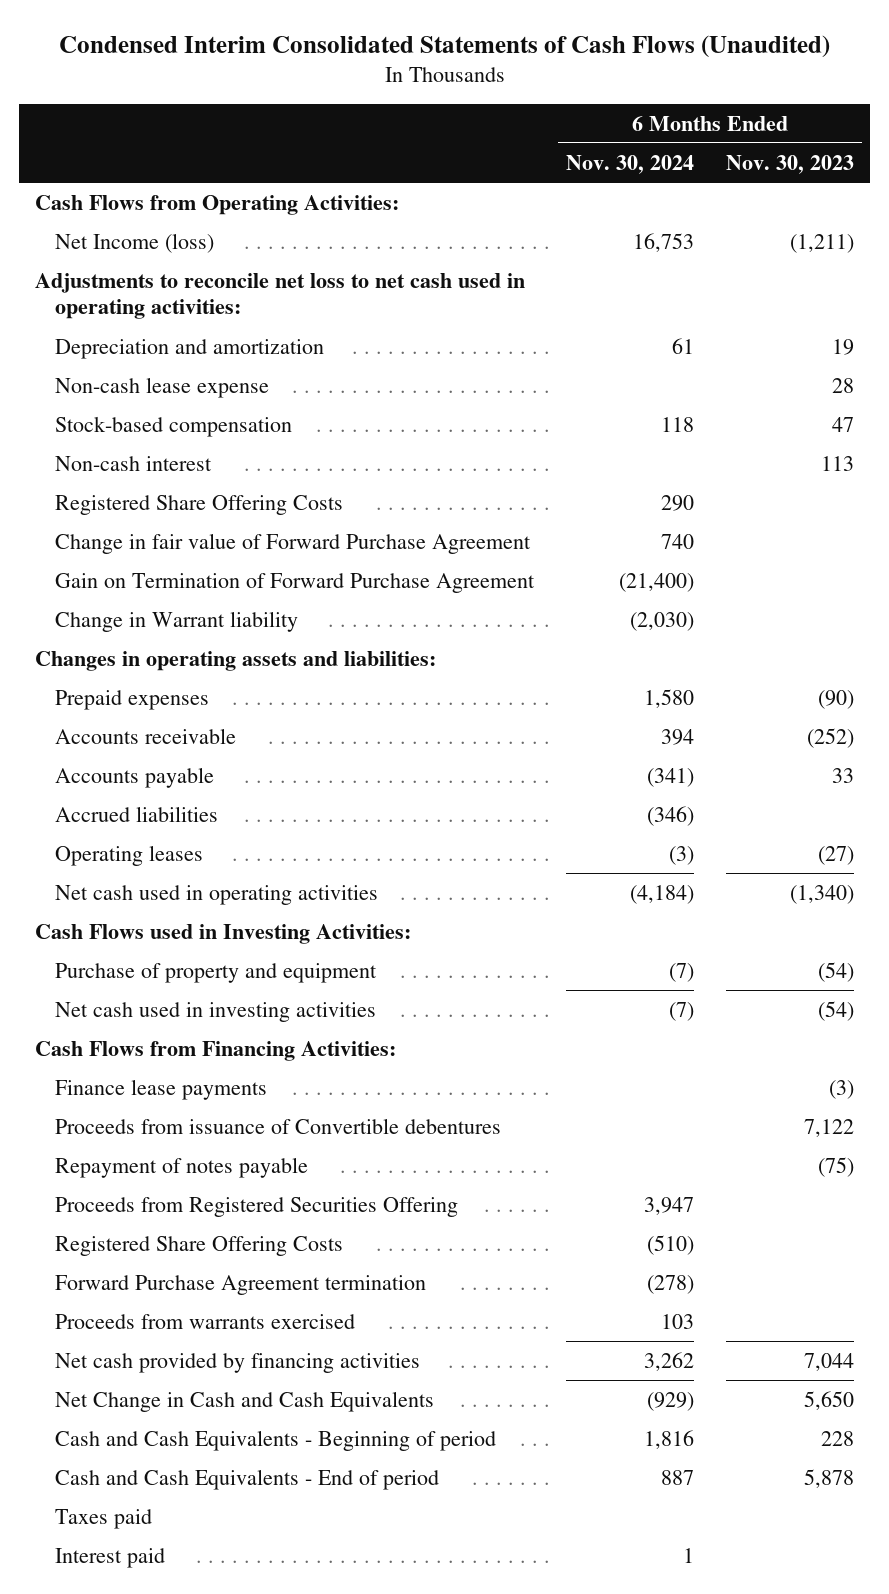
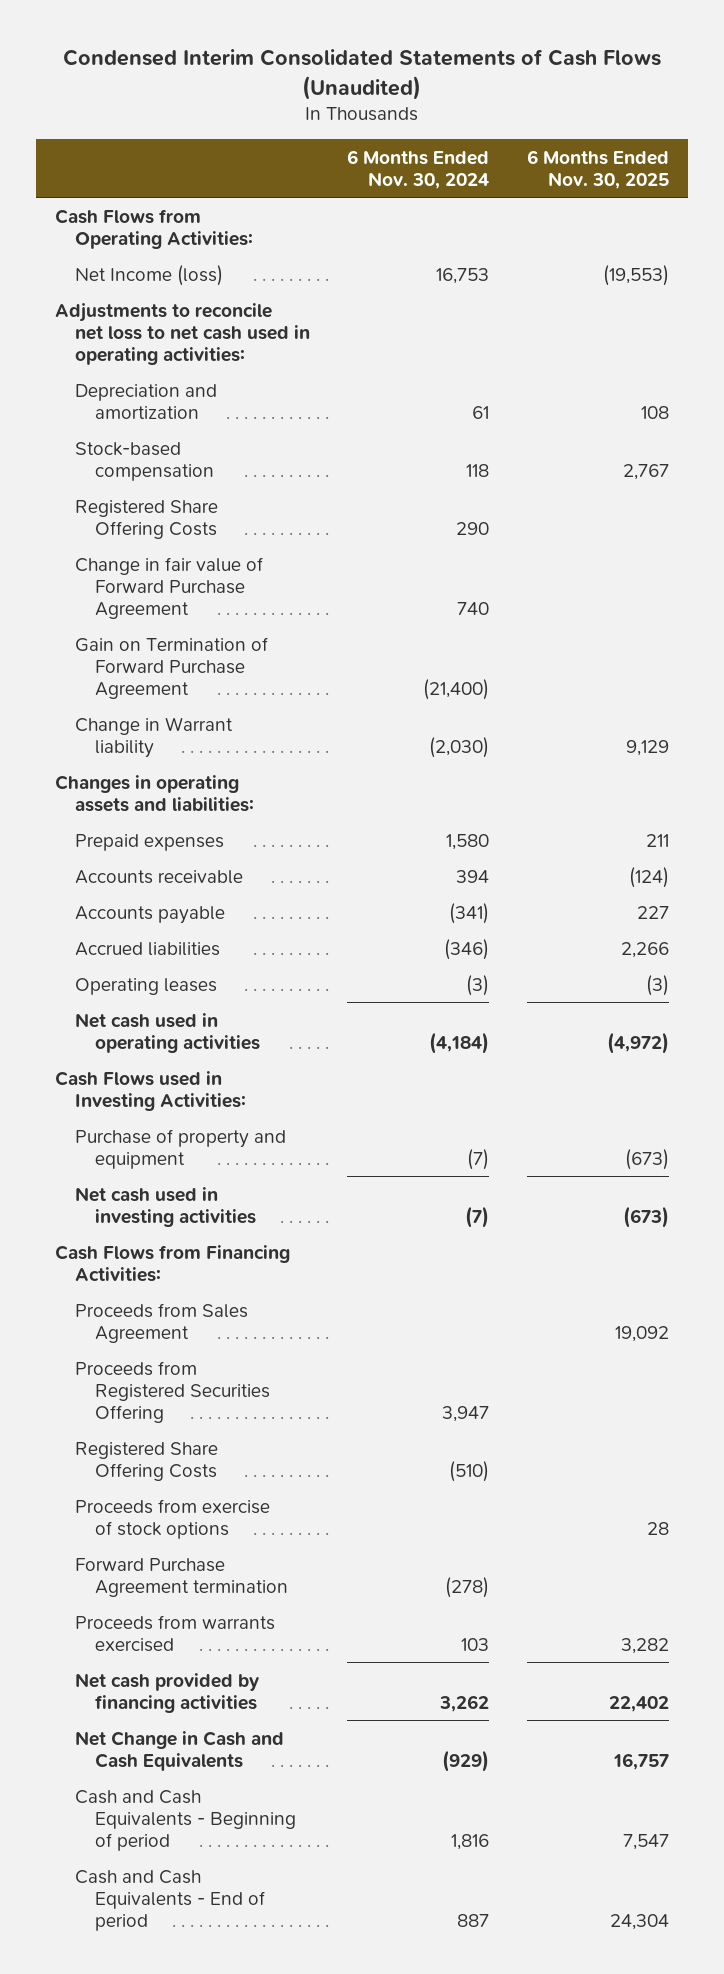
[726,154,855,174] Nov. 30, 2023 -> none
none -> [526,149,669,189] 6 Months Ended Nov. 30, 2025
[54,376,269,398] Non-cash lease expense -> none
[54,455,212,471] Non-cash interest -> none
[54,1078,267,1100] Finance lease payments -> none
[54,1117,501,1134] Proceeds from issuance of Convertible debentures -> none
[54,1156,308,1178] Repayment of notes payable -> none
none -> [74,1302,248,1343] Proceeds from Sales Agreement
none -> [74,1498,270,1539] Proceeds from exercise of stock options
[54,1508,152,1529] Taxes paid -> none
[54,1547,165,1568] Interest paid -> none

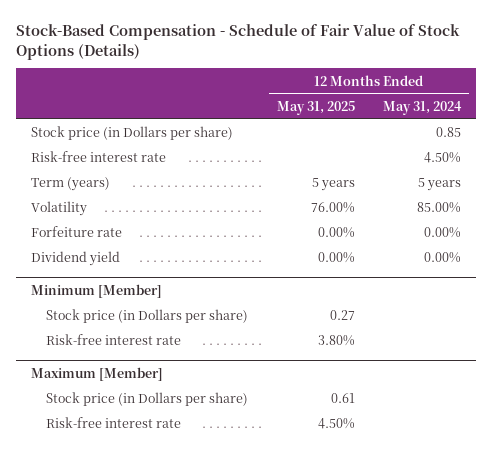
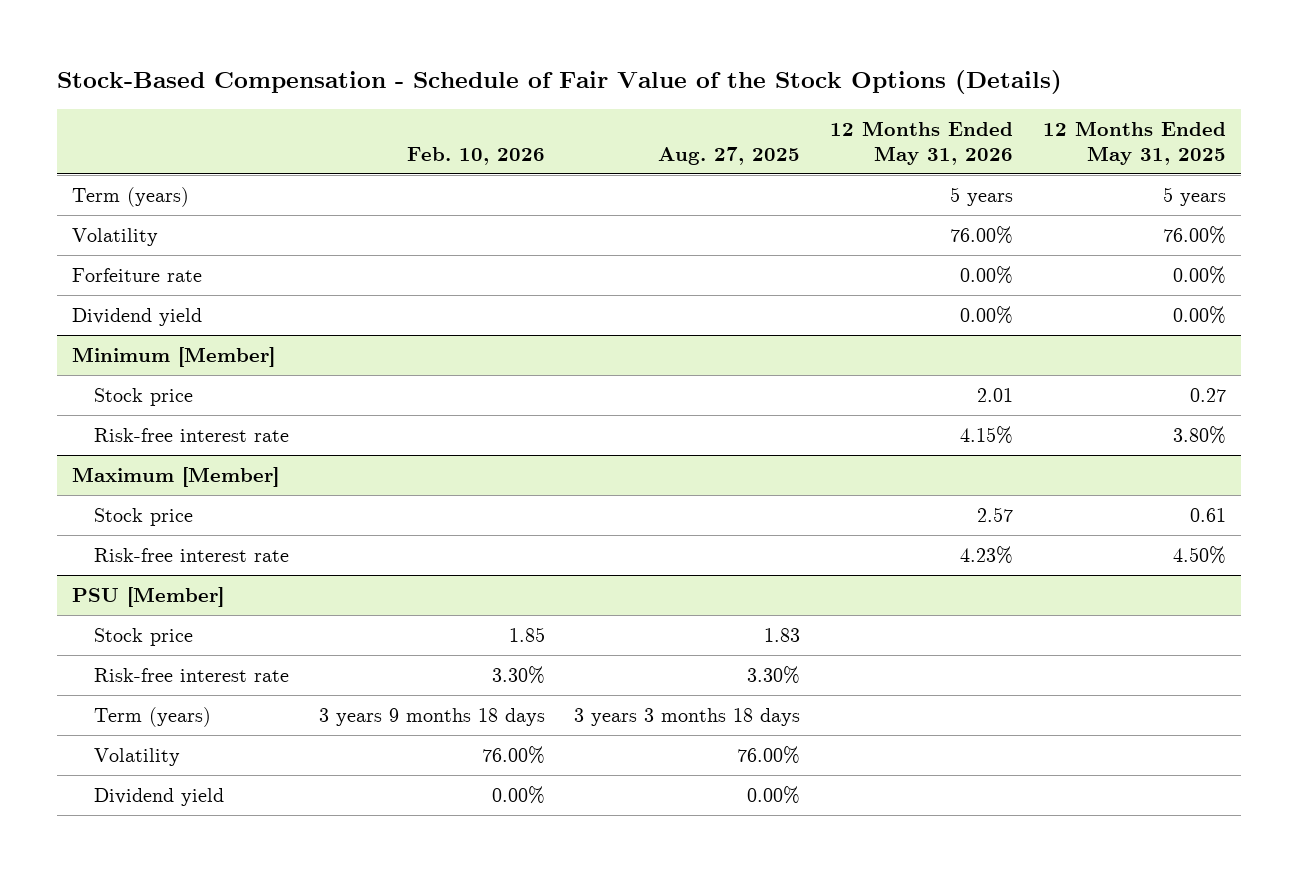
[16,23,461,60] Stock-Based Compensation - Schedule of Fair Value of Stock Options (Details) -> [56,70,1062,95] Stock-Based Compensation - Schedule of Fair Value of the Stock Options (Details)
[383,100,463,115] May 31, 2024 -> none
none -> [406,146,545,165] Feb. 10, 2026
none -> [658,146,801,165] Aug. 27, 2025
none -> [830,120,1014,165] 12 Months Ended May 31, 2026
[30,126,233,141] Stock price (in Dollars per share) -> none
[30,151,166,163] Risk-free interest rate -> none
[45,309,248,324] Stock price (in Dollars per share) -> [93,388,193,407] Stock price
[45,392,248,407] Stock price (in Dollars per share) -> [93,508,193,527] Stock price
none -> [71,587,224,608] PSU [Member]
none -> [93,628,193,647] Stock price
none -> [93,668,289,683] Risk-free interest rate
none -> [93,707,211,728] Term (years)
none -> [93,748,180,767] Volatility
none -> [93,788,224,807] Dividend yield

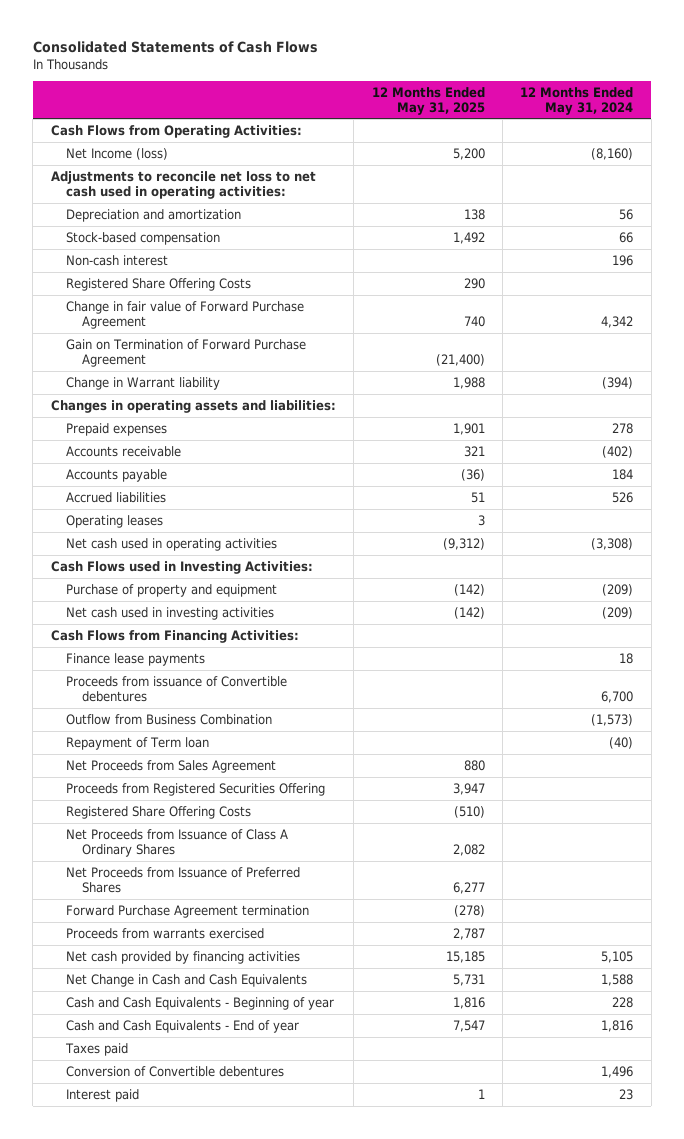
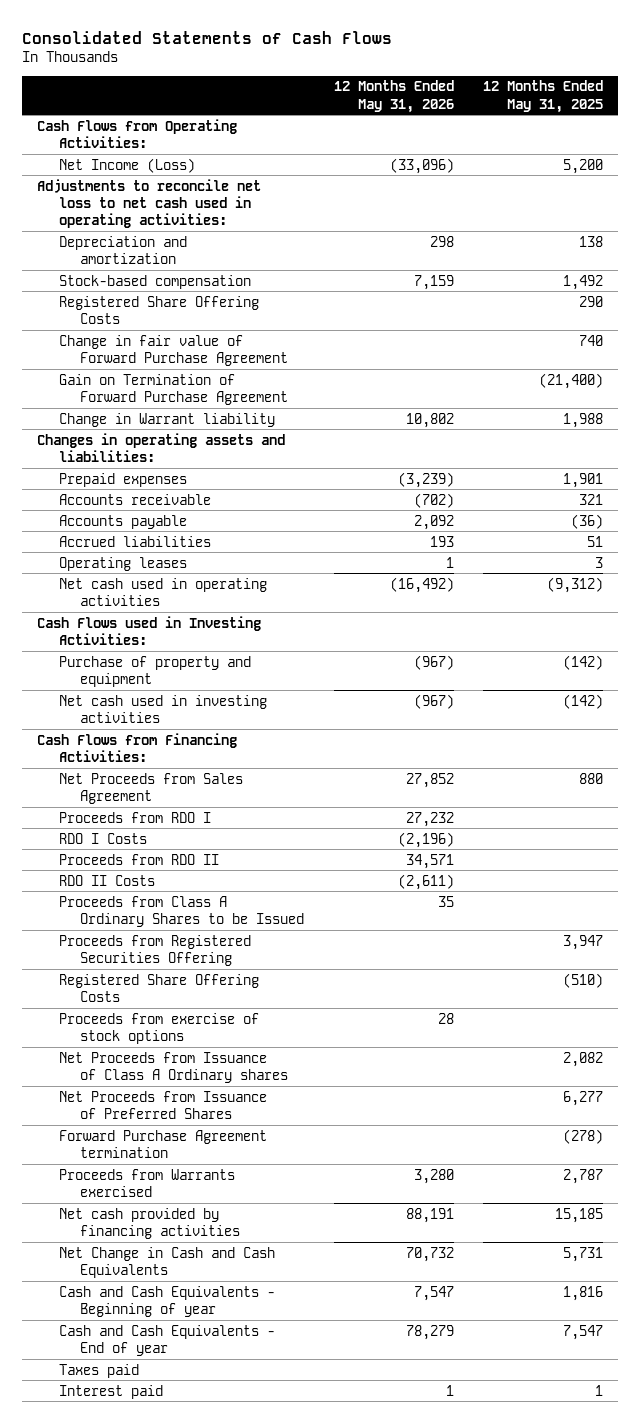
[520,86,634,115] 12 Months Ended May 31, 2024 -> none
none -> [333,80,454,113] 12 Months Ended May 31, 2026
[66,147,169,160] Net Income (loss) -> [58,157,195,173] Net Income (Loss)
[66,254,169,266] Non-cash interest -> none
[66,652,206,666] Finance lease payments -> none
[66,675,288,702] Proceeds from issuance of Convertible debentures -> none
[66,713,273,725] Outflow from Business Combination -> none
[66,736,210,750] Repayment of Term loan -> none
none -> [58,811,211,823] Proceeds from RDO I
none -> [58,832,147,844] RDO I Costs
none -> [58,853,219,865] Proceeds from RDO II
none -> [58,874,155,886] RDO II Costs
none -> [58,895,305,927] Proceeds from Class A Ordinary Shares to be Issued
none -> [58,1012,259,1044] Proceeds from exercise of stock options
[66,828,289,857] Net Proceeds from Issuance of Class A Ordinary Shares -> [58,1051,289,1083] Net Proceeds from Issuance of Class A Ordinary shares
[66,927,265,939] Proceeds from warrants exercised -> [58,1168,235,1197] Proceeds from Warrants exercised
[66,1065,285,1077] Conversion of Convertible debentures -> none

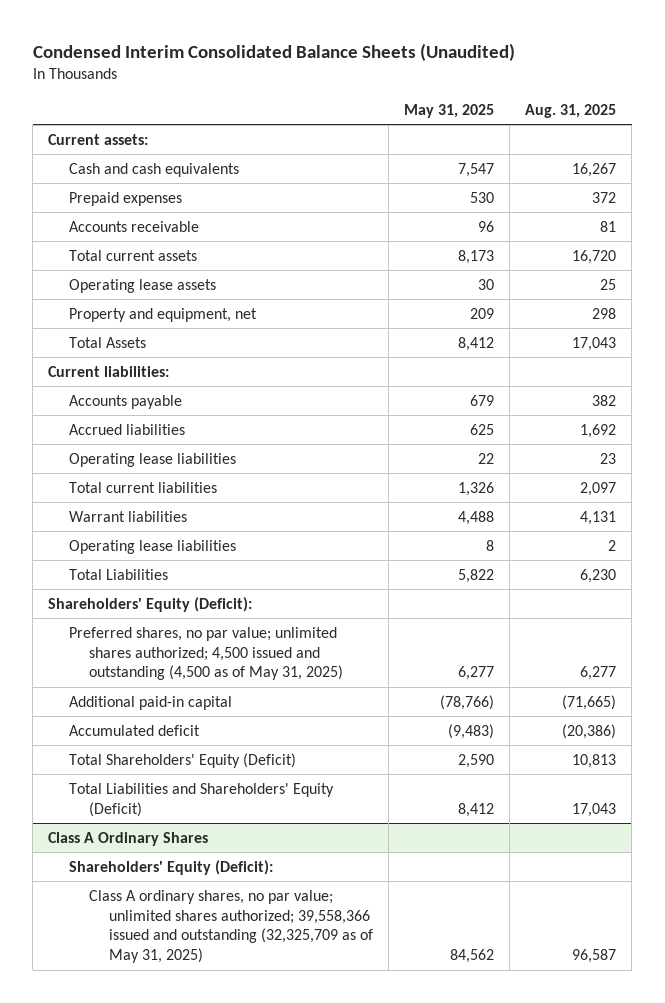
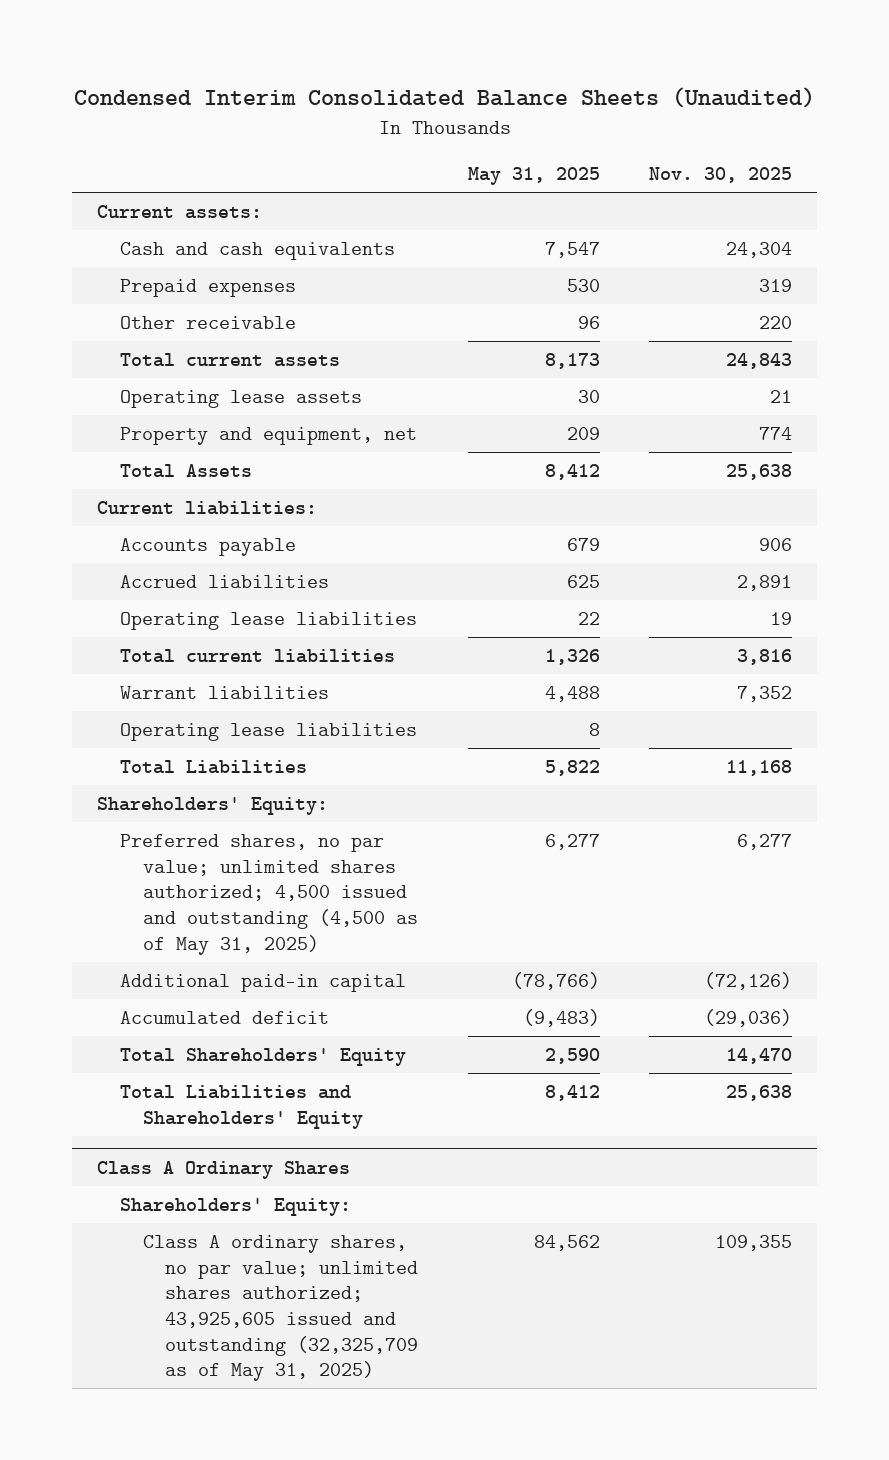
[525,103,617,118] Aug. 31, 2025 -> none
none -> [649,166,793,183] Nov. 30, 2025
[68,220,199,232] Accounts receivable -> [119,316,296,330] Other receivable
[48,596,253,612] Shareholders' Equity (Deficit): -> [96,797,328,816] Shareholders' Equity:
[68,752,296,768] Total Shareholders' Equity (Deficit) -> [119,1048,406,1067] Total Shareholders' Equity
[68,782,334,817] Total Liabilities and Shareholders' Equity (Deficit) -> [119,1085,363,1129] Total Liabilities and Shareholders' Equity
[68,859,273,875] Shareholders' Equity (Deficit): -> [119,1198,351,1217] Shareholders' Equity:
[88,889,374,964] Class A ordinary shares, no par value; unlimited shares authorized; 39,558,366 issued and outstanding (32,325,709 as of May 31, 2025) -> [142,1235,419,1382] Class A ordinary shares, no par value; unlimited shares authorized; 43,925,605 issued and outstanding (32,325,709 as of May 31, 2025)

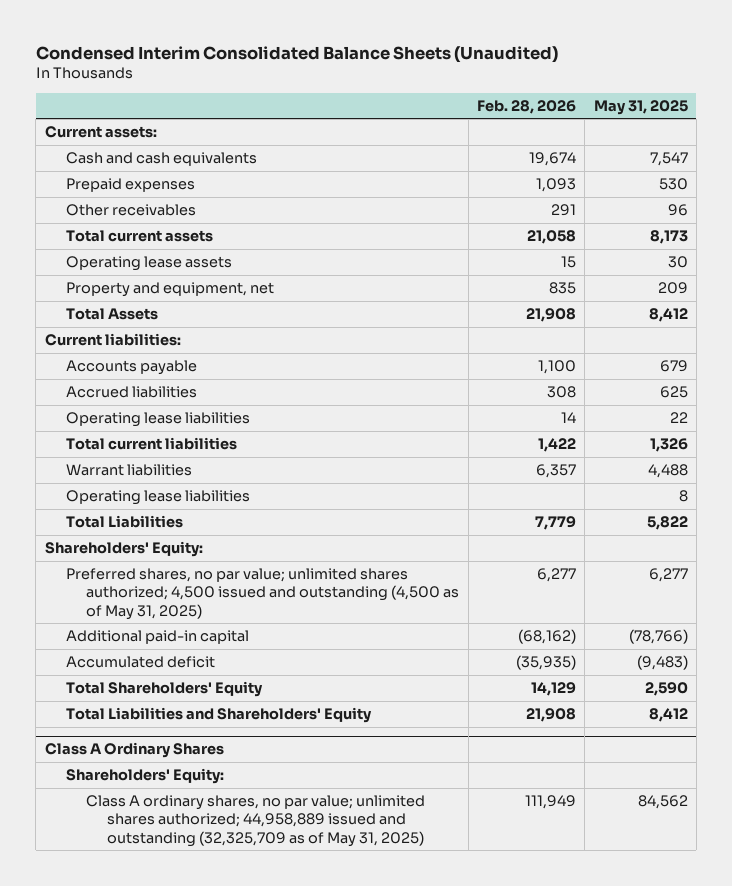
[649,166,793,183] Nov. 30, 2025 -> none
none -> [476,99,576,114] Feb. 28, 2026
[119,316,296,330] Other receivable -> [65,204,196,217] Other receivables
[142,1235,419,1382] Class A ordinary shares, no par value; unlimited shares authorized; 43,925,605 issued and outstanding (32,325,709 as of May 31, 2025) -> [86,795,426,847] Class A ordinary shares, no par value; unlimited shares authorized; 44,958,889 issued and outstanding (32,325,709 as of May 31, 2025)

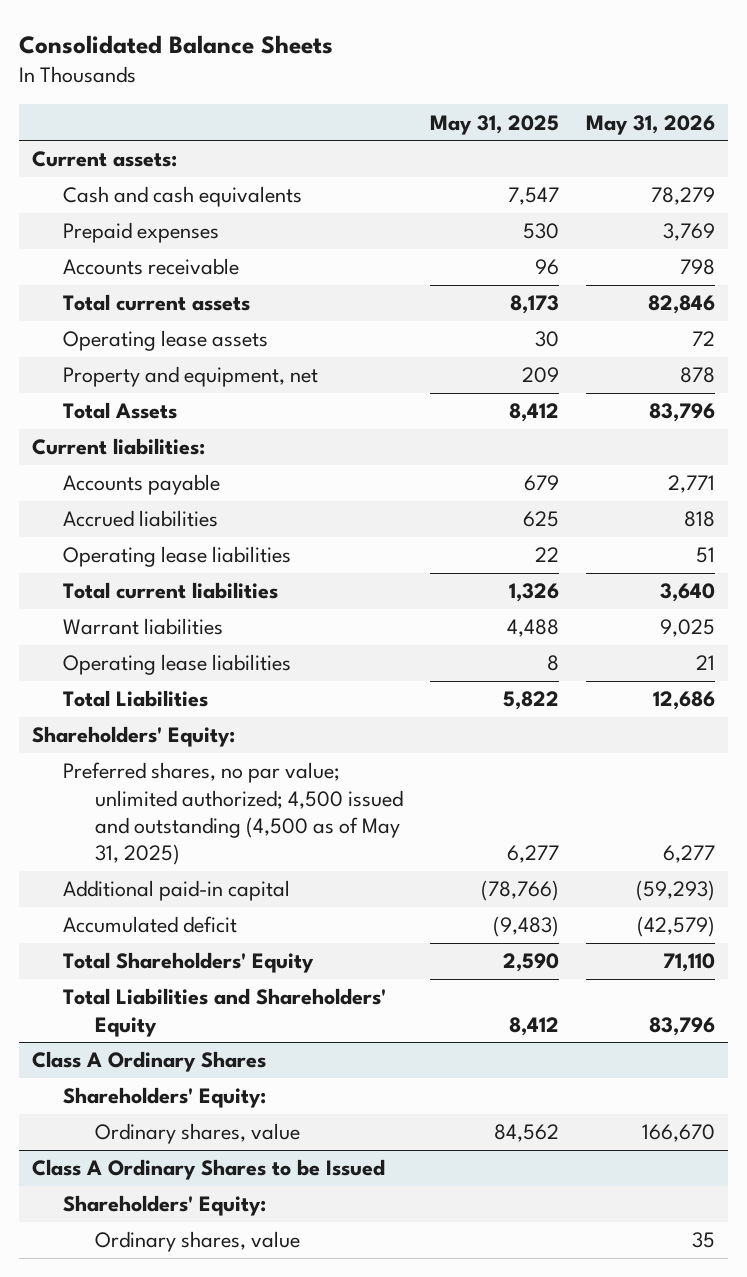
[35,45,558,63] Condensed Interim Consolidated Balance Sheets (Unaudited) -> [18,34,333,54] Consolidated Balance Sheets
[476,99,576,114] Feb. 28, 2026 -> none
none -> [585,114,715,135] May 31, 2026
[65,204,196,217] Other receivables -> [63,258,240,276] Accounts receivable
[65,568,460,620] Preferred shares, no par value; unlimited shares authorized; 4,500 issued and outstanding (4,500 as of May 31, 2025) -> [63,762,403,866] Preferred shares, no par value; unlimited authorized; 4,500 issued and outstanding (4,500 as of May 31, 2025)
[86,795,426,847] Class A ordinary shares, no par value; unlimited shares authorized; 44,958,889 issued and outstanding (32,325,709 as of May 31, 2025) -> [94,1123,300,1145] Ordinary shares, value
none -> [32,1159,386,1181] Class A Ordinary Shares to be Issued
none -> [63,1195,267,1217] Shareholders' Equity:
none -> [94,1231,300,1253] Ordinary shares, value

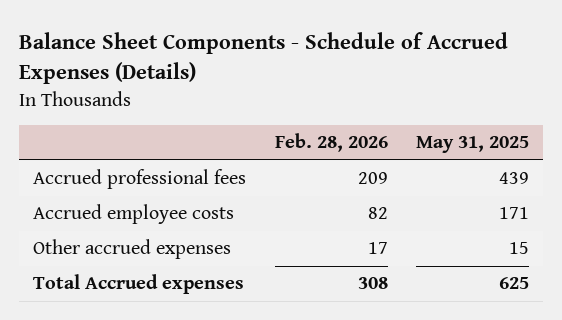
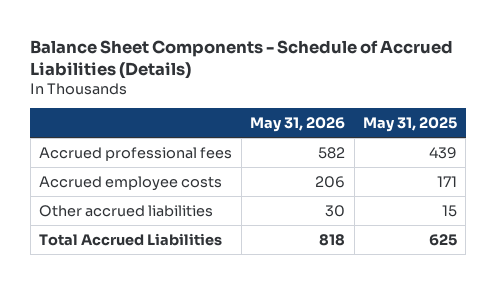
[19,32,509,85] Balance Sheet Components - Schedule of Accrued Expenses (Details) -> [30,39,454,79] Balance Sheet Components - Schedule of Accrued Liabilities (Details)
[274,133,388,153] Feb. 28, 2026 -> none
none -> [250,116,346,132] May 31, 2026
[33,239,232,260] Other accrued expenses -> [39,204,214,217] Other accrued liabilities
[33,274,245,295] Total Accrued expenses -> [39,232,223,246] Total Accrued Liabilities

